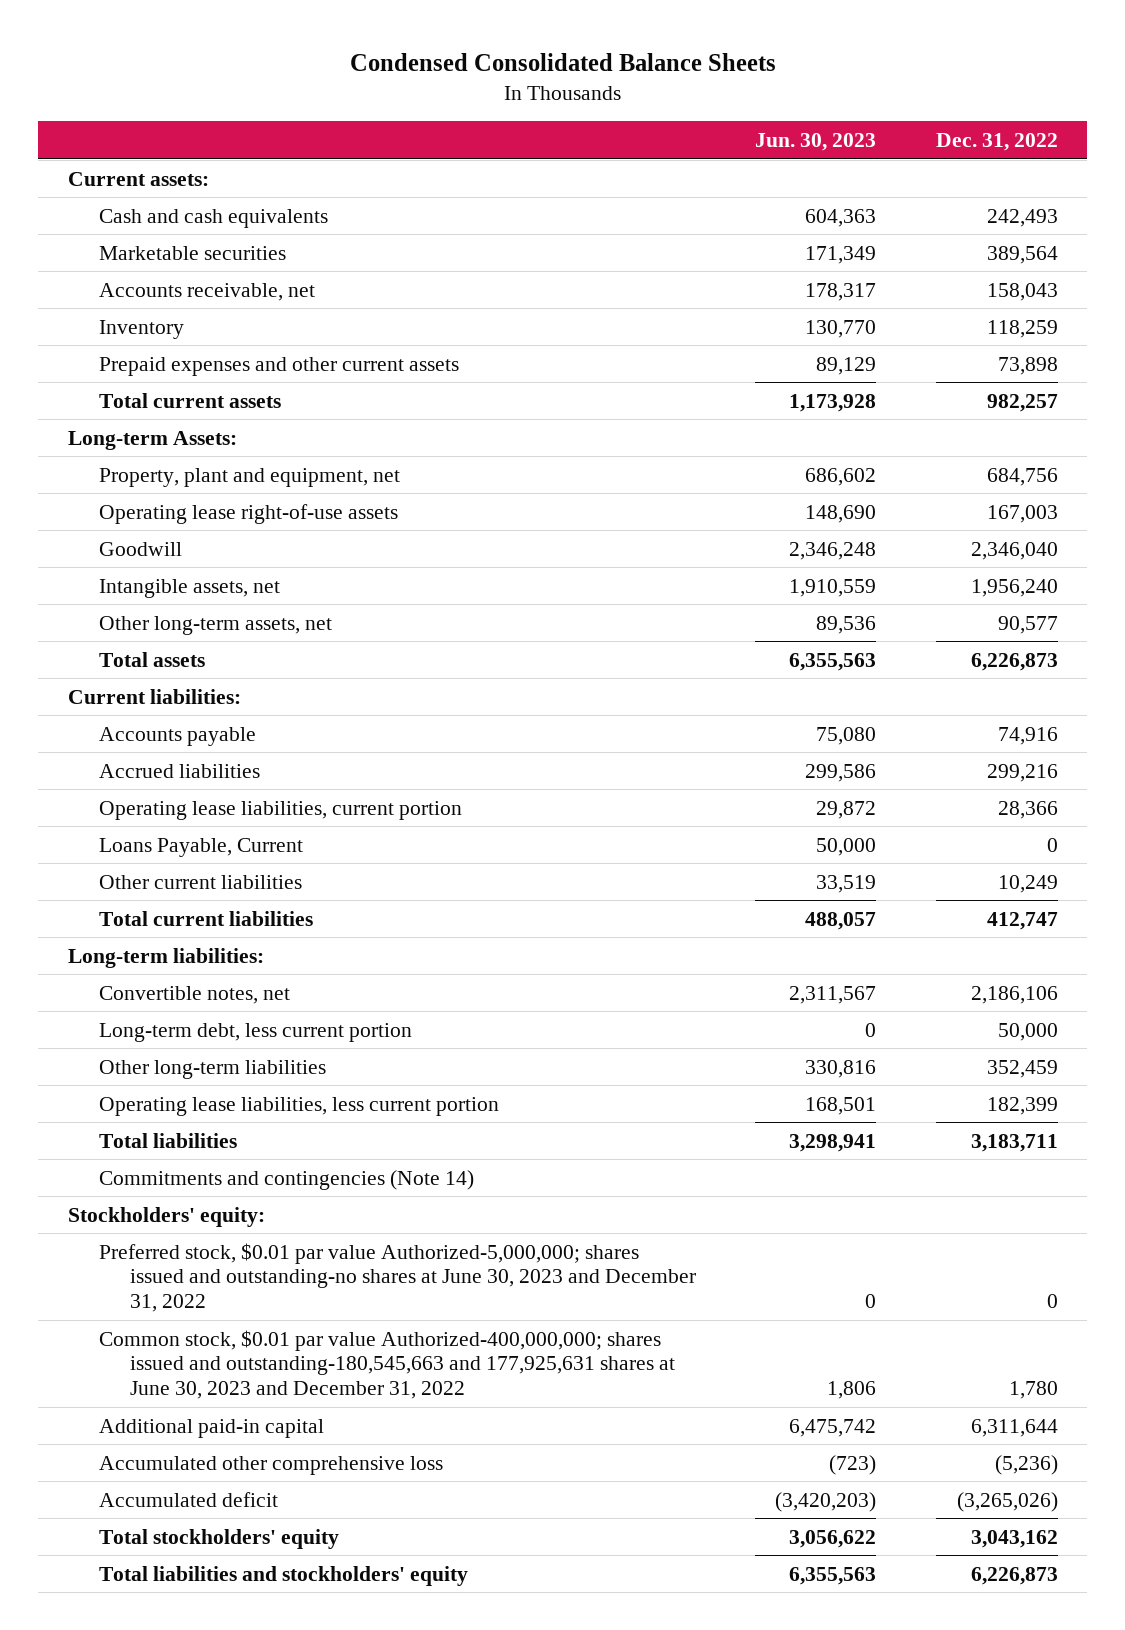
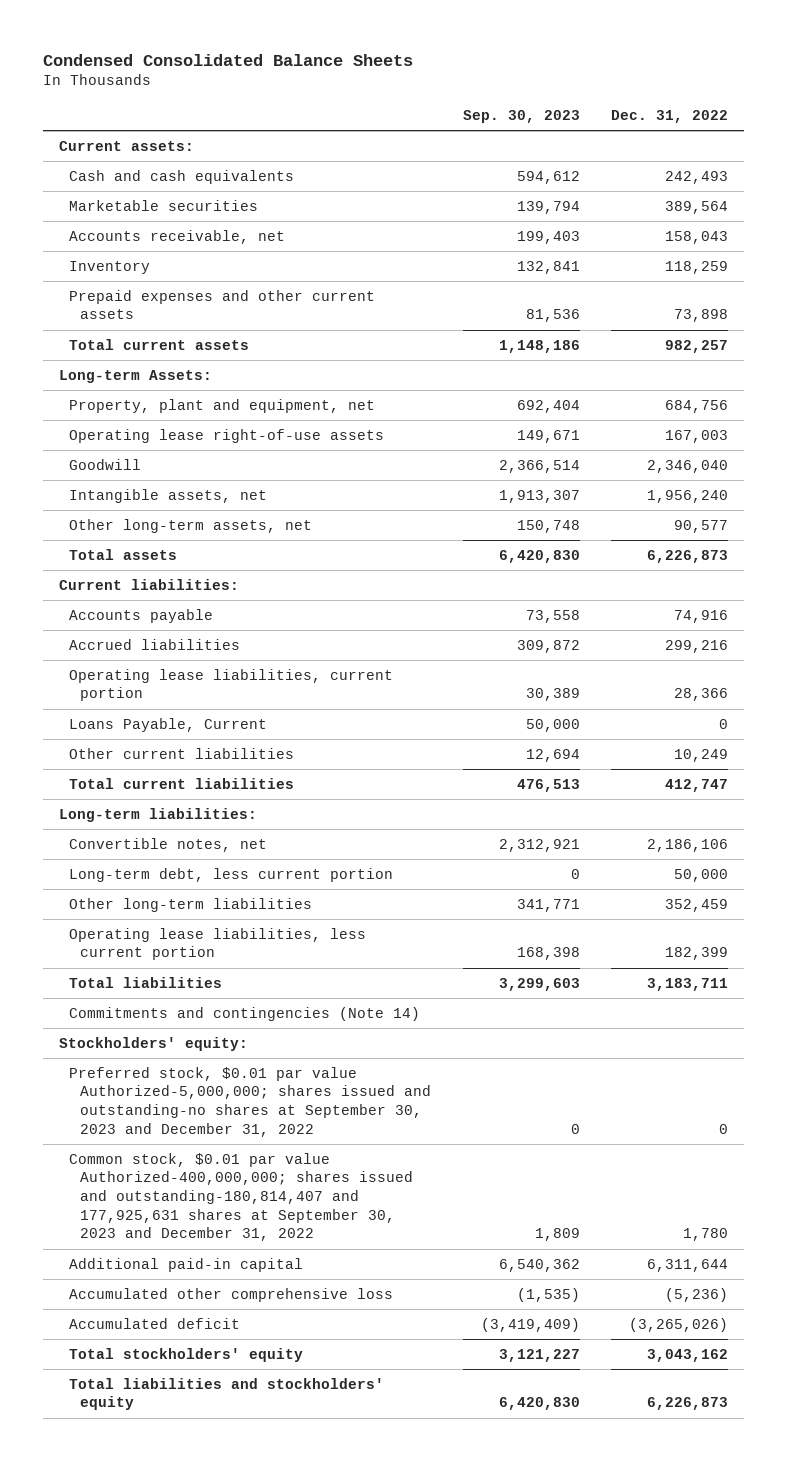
[755,133,877,152] Jun. 30, 2023 -> none
none -> [462,109,580,123] Sep. 30, 2023
[98,1242,696,1312] Preferred stock, $0.01 par value Authorized-5,000,000; shares issued and outstanding-no shares at June 30, 2023 and December 31, 2022 -> [69,1066,431,1137] Preferred stock, $0.01 par value Authorized-5,000,000; shares issued and outstanding-no shares at September 30, 2023 and December 31, 2022
[98,1329,675,1399] Common stock, $0.01 par value Authorized-400,000,000; shares issued and outstanding-180,545,663 and 177,925,631 shares at June 30, 2023 and December 31, 2022 -> [69,1152,413,1242] Common stock, $0.01 par value Authorized-400,000,000; shares issued and outstanding-180,814,407 and 177,925,631 shares at September 30, 2023 and December 31, 2022

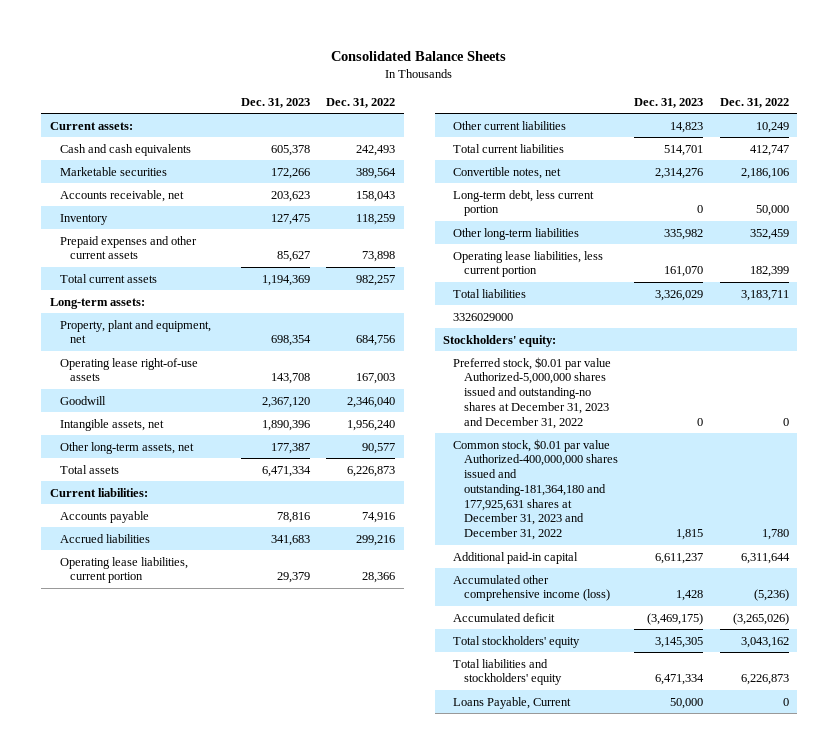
[42,53,413,66] Condensed Consolidated Balance Sheets -> [331,50,507,61] Consolidated Balance Sheets
[462,109,580,123] Sep. 30, 2023 -> none
none -> [240,97,310,108] Dec. 31, 2023
[58,369,212,383] Long-term Assets: -> [49,297,145,309] Long-term assets:
[58,807,257,822] Long-term liabilities: -> none
[69,1006,421,1021] Commitments and contingencies (Note 14) -> [453,312,514,321] 3326029000
[69,1066,431,1137] Preferred stock, $0.01 par value Authorized-5,000,000; shares issued and outstanding-no shares at September 30, 2023 and December 31, 2022 -> [453,356,612,429] Preferred stock, $0.01 par value Authorized-5,000,000 shares issued and outstanding-no shares at December 31, 2023 and December 31, 2022
[69,1152,413,1242] Common stock, $0.01 par value Authorized-400,000,000; shares issued and outstanding-180,814,407 and 177,925,631 shares at September 30, 2023 and December 31, 2022 -> [453,438,618,541] Common stock, $0.01 par value Authorized-400,000,000 shares issued and outstanding-181,364,180 and 177,925,631 shares at December 31, 2023 and December 31, 2022
[69,1287,394,1302] Accumulated other comprehensive loss -> [453,574,610,602] Accumulated other comprehensive income (loss)
[69,717,268,732] Loans Payable, Current -> [453,696,572,709] Loans Payable, Current

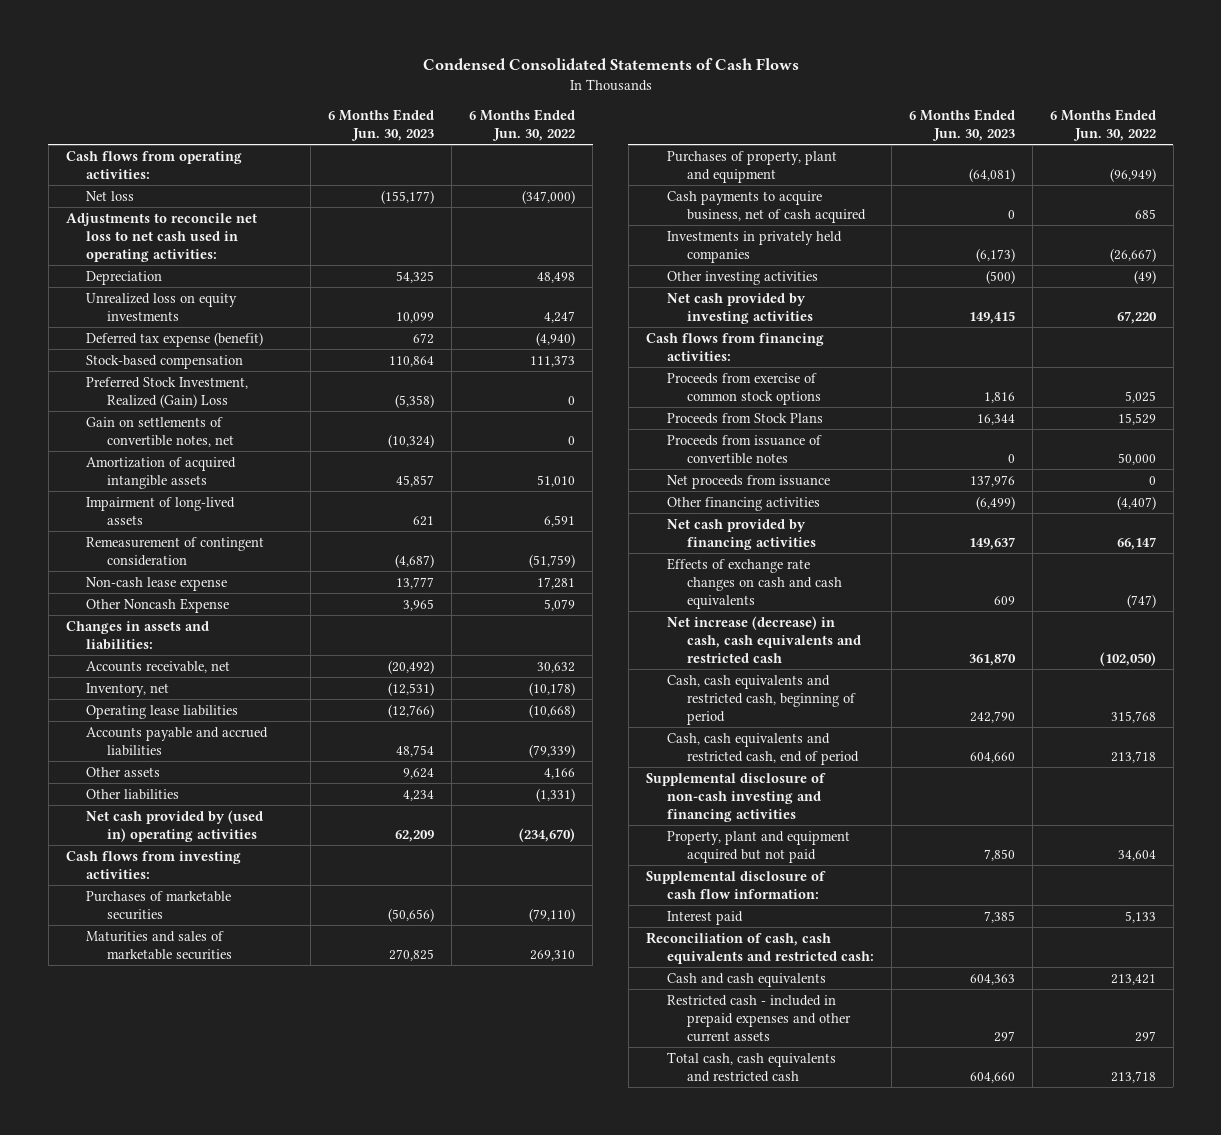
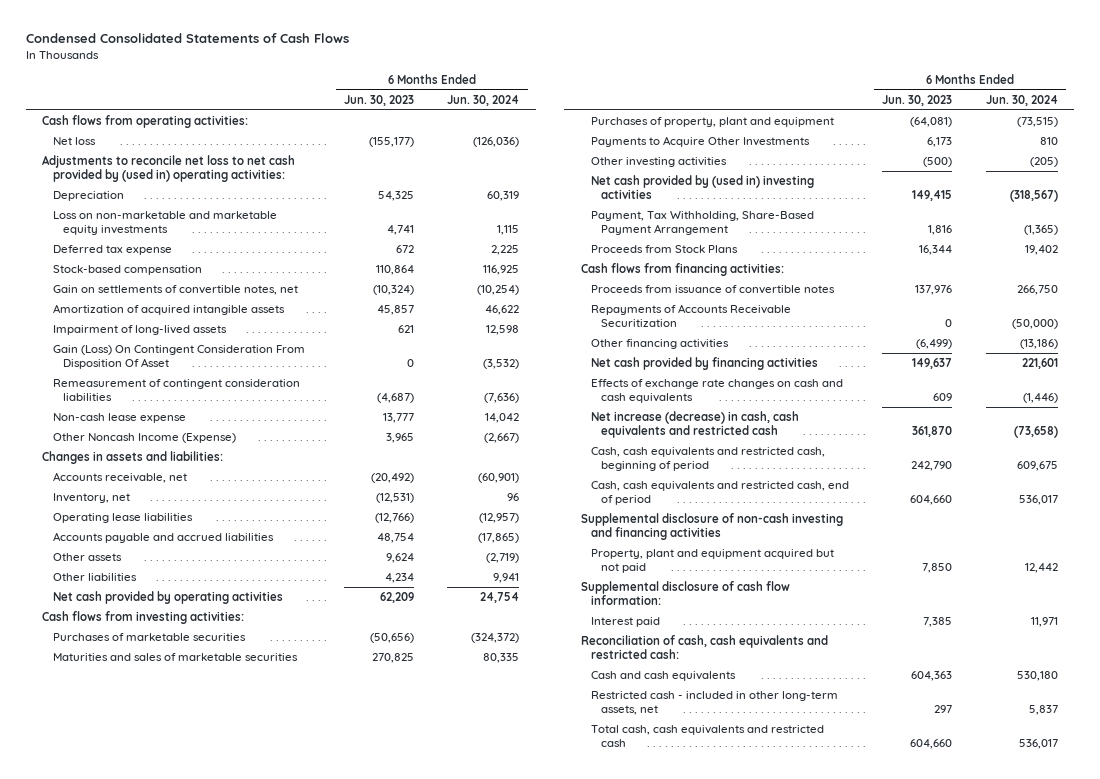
[469,108,576,141] 6 Months Ended Jun. 30, 2022 -> none
none -> [447,94,520,106] Jun. 30, 2024
[65,212,257,262] Adjustments to reconcile net loss to net cash used in operating activities: -> [42,154,296,183] Adjustments to reconcile net loss to net cash provided by (used in) operating activities:
[86,292,238,321] Unrealized loss on equity investments -> [52,210,277,236] Loss on non-marketable and marketable equity investments
[396,311,435,323] 10,099 -> [387,225,415,236] 4,741
[86,331,264,347] Deferred tax expense (benefit) -> [52,244,172,255] Deferred tax expense
[86,376,249,408] Preferred Stock Investment, Realized (Gain) Loss -> none
none -> [52,344,305,370] Gain (Loss) On Contingent Consideration From Disposition Of Asset
[86,536,265,566] Remeasurement of contingent consideration -> [52,378,300,402] Remeasurement of contingent consideration liabilities
[86,597,230,613] Other Noncash Expense -> [52,432,236,443] Other Noncash Income (Expense)
[86,809,264,842] Net cash provided by (used in) operating activities -> [52,590,283,604] Net cash provided by operating activities
[666,190,867,223] Cash payments to acquire business, net of cash acquired -> none
[666,230,842,263] Investments in privately held companies -> none
none -> [591,135,811,147] Payments to Acquire Other Investments
[666,292,814,324] Net cash provided by investing activities -> [591,174,815,200] Net cash provided by (used in) investing activities
[666,372,822,405] Proceeds from exercise of common stock options -> [591,210,815,236] Payment, Tax Withholding, Share-Based Payment Arrangement
[666,474,830,489] Net proceeds from issuance -> none
[645,332,824,361] Cash flows from financing activities: -> [580,262,784,276] Cash flows from financing activities:
[1007,453,1015,463] 0 -> [915,284,953,295] 137,976
none -> [591,303,792,328] Repayments of Accounts Receivable Securitization
[666,994,852,1042] Restricted cash - included in prepaid expenses and other current assets -> [591,690,839,716] Restricted cash - included in other long-term assets, net

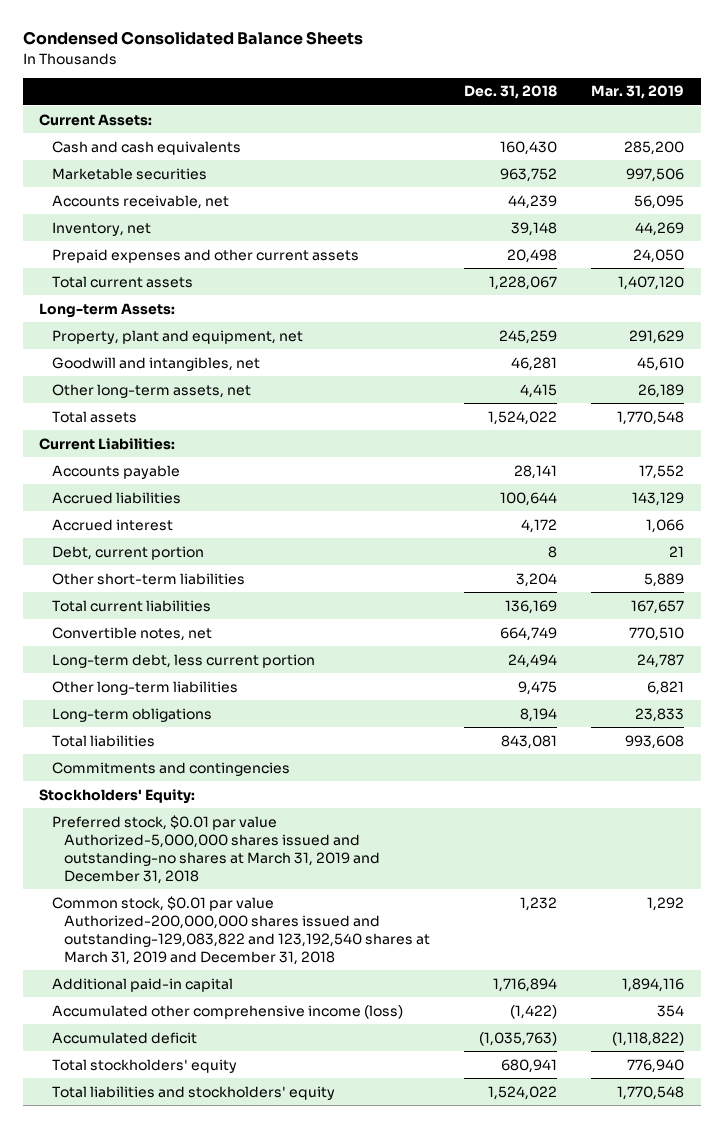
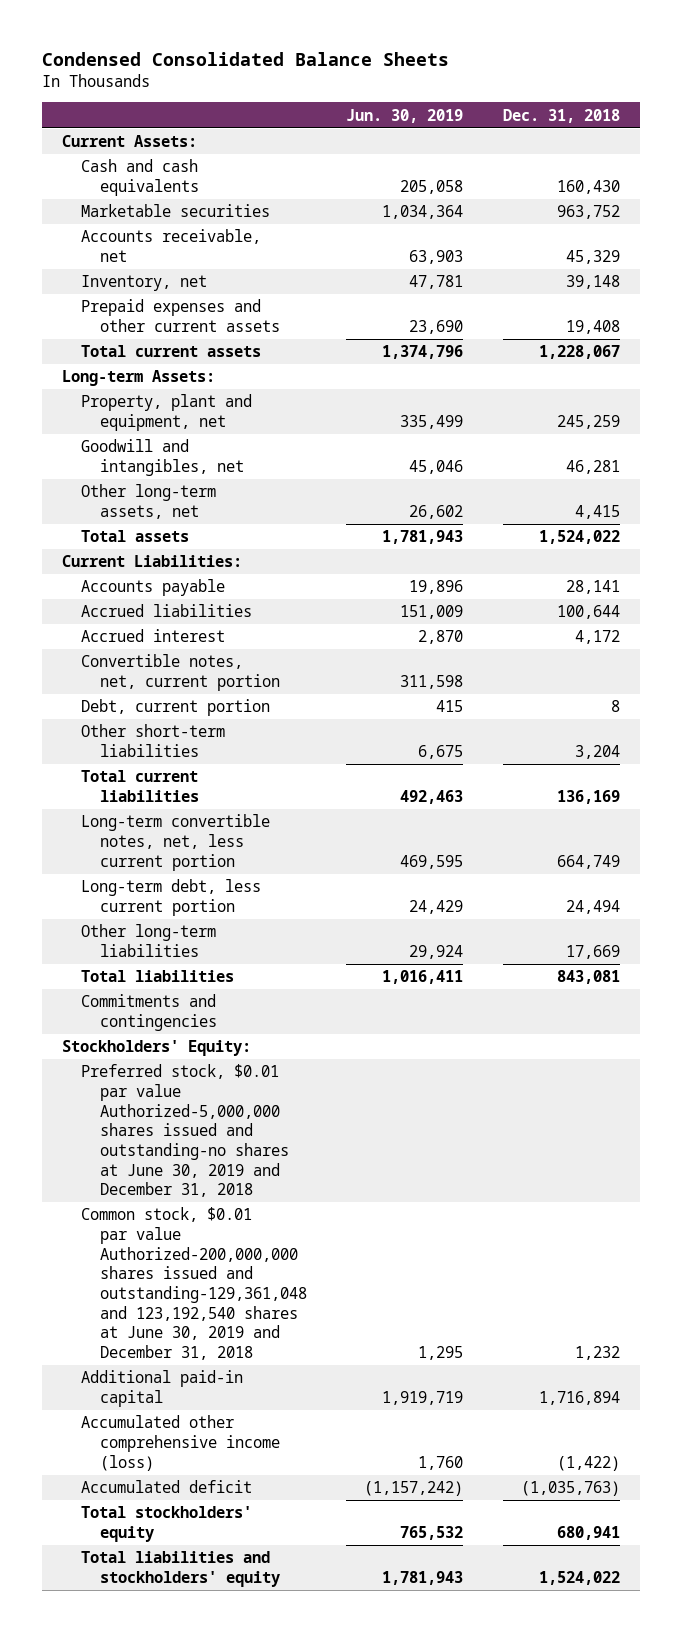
[591,85,685,100] Mar. 31, 2019 -> none
none -> [346,108,464,123] Jun. 30, 2019
[508,194,558,209] 44,239 -> [566,249,621,264] 45,329
[507,248,558,263] 20,498 -> [566,319,621,334] 19,408
none -> [80,654,280,691] Convertible notes, net, current portion
[51,626,212,641] Convertible notes, net -> [80,814,270,871] Long-term convertible notes, net, less current portion
[51,707,212,722] Long-term obligations -> none
[518,680,558,695] 9,475 -> [566,944,621,959] 17,669
[51,814,381,884] Preferred stock, $0.01 par value Authorized-5,000,000 shares issued and outstanding-no shares at March 31, 2019 and December 31, 2018 -> [80,1064,289,1198] Preferred stock, $0.01 par value Authorized-5,000,000 shares issued and outstanding-no shares at June 30, 2019 and December 31, 2018
[51,895,431,965] Common stock, $0.01 par value Authorized-200,000,000 shares issued and outstanding-129,083,822 and 123,192,540 shares at March 31, 2019 and December 31, 2018 -> [80,1207,307,1360] Common stock, $0.01 par value Authorized-200,000,000 shares issued and outstanding-129,361,048 and 123,192,540 shares at June 30, 2019 and December 31, 2018

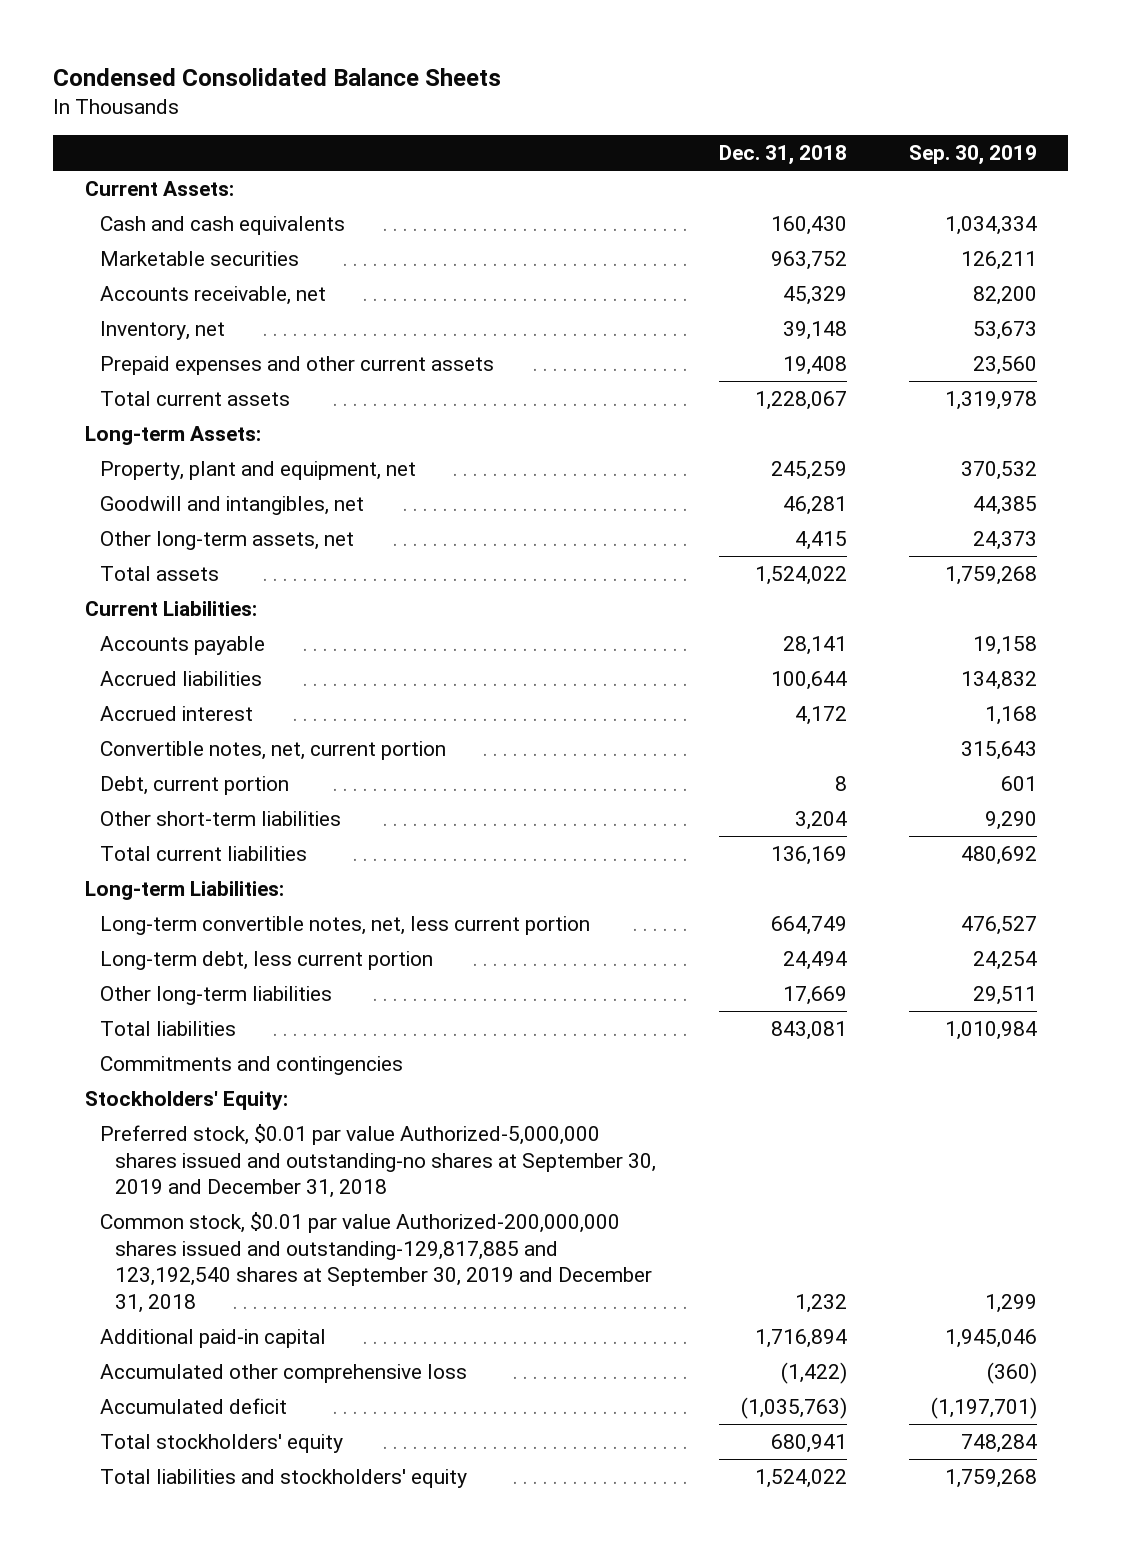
[346,108,464,123] Jun. 30, 2019 -> none
none -> [909,144,1038,165] Sep. 30, 2019
none -> [84,881,284,901] Long-term Liabilities:
[80,1064,289,1198] Preferred stock, $0.01 par value Authorized-5,000,000 shares issued and outstanding-no shares at June 30, 2019 and December 31, 2018 -> [99,1124,657,1199] Preferred stock, $0.01 par value Authorized-5,000,000 shares issued and outstanding-no shares at September 30, 2019 and December 31, 2018
[80,1207,307,1360] Common stock, $0.01 par value Authorized-200,000,000 shares issued and outstanding-129,361,048 and 123,192,540 shares at June 30, 2019 and December 31, 2018 -> [99,1212,653,1313] Common stock, $0.01 par value Authorized-200,000,000 shares issued and outstanding-129,817,885 and 123,192,540 shares at September 30, 2019 and December 31, 2018
[80,1415,280,1471] Accumulated other comprehensive income (loss) -> [99,1364,467,1384] Accumulated other comprehensive loss

